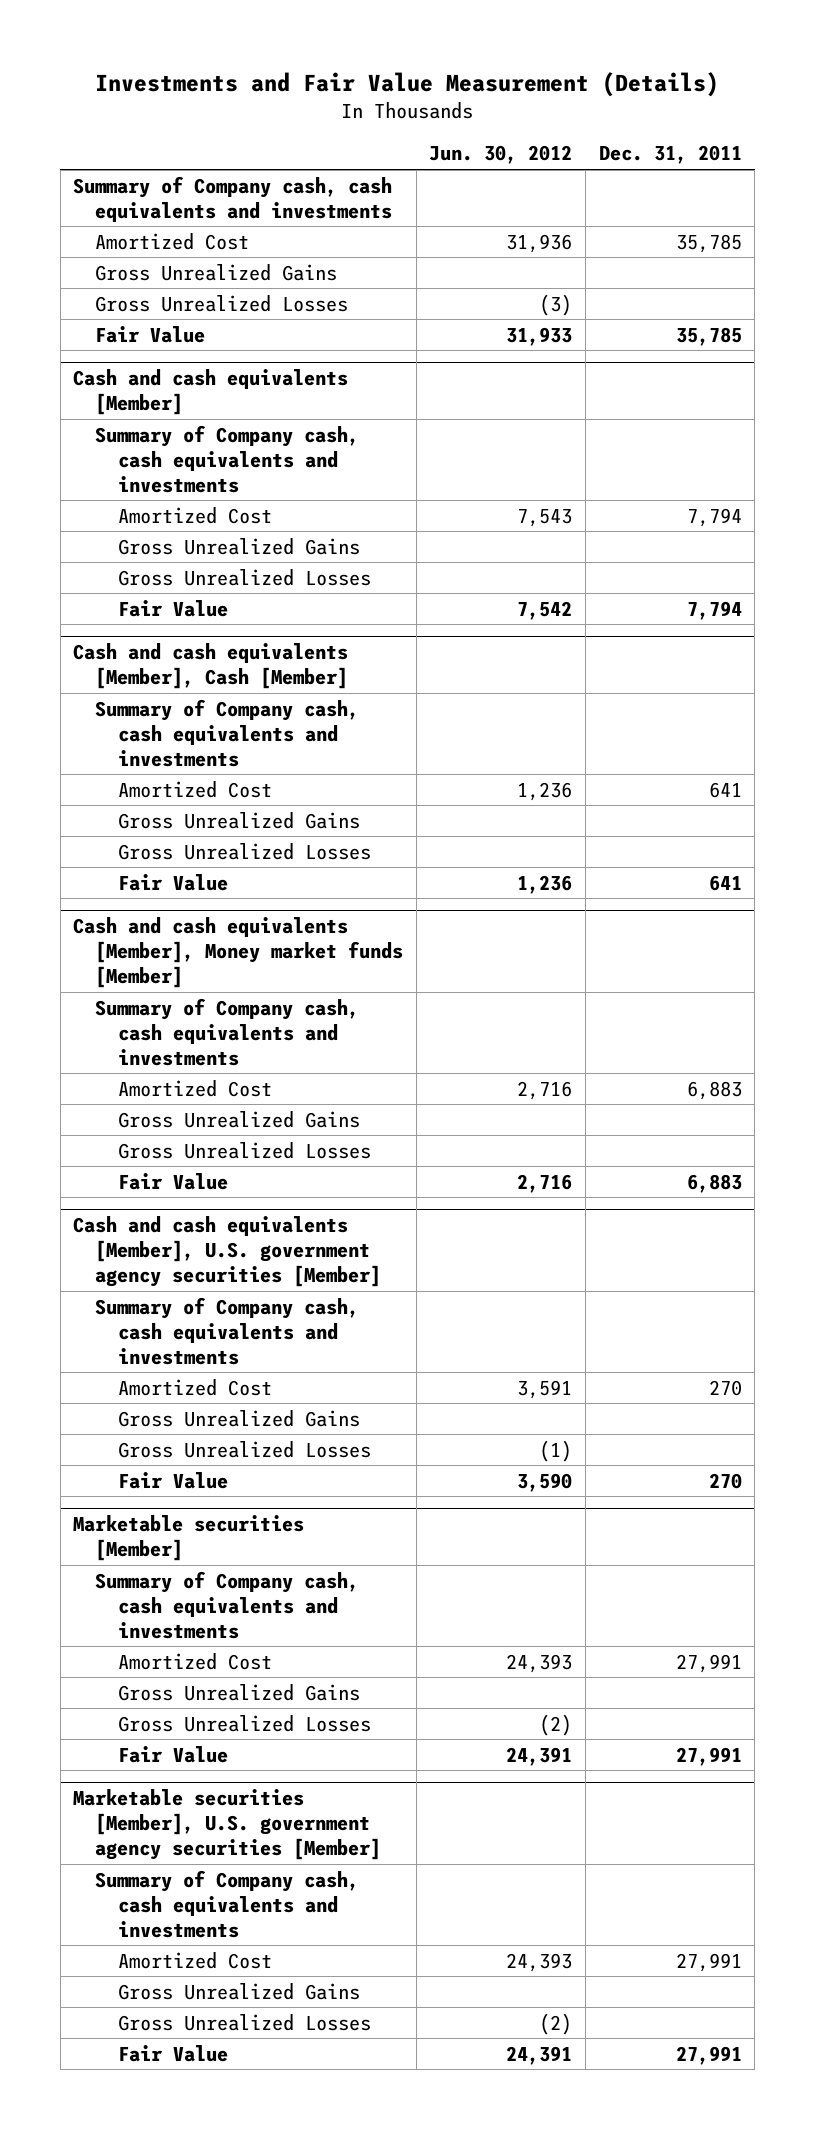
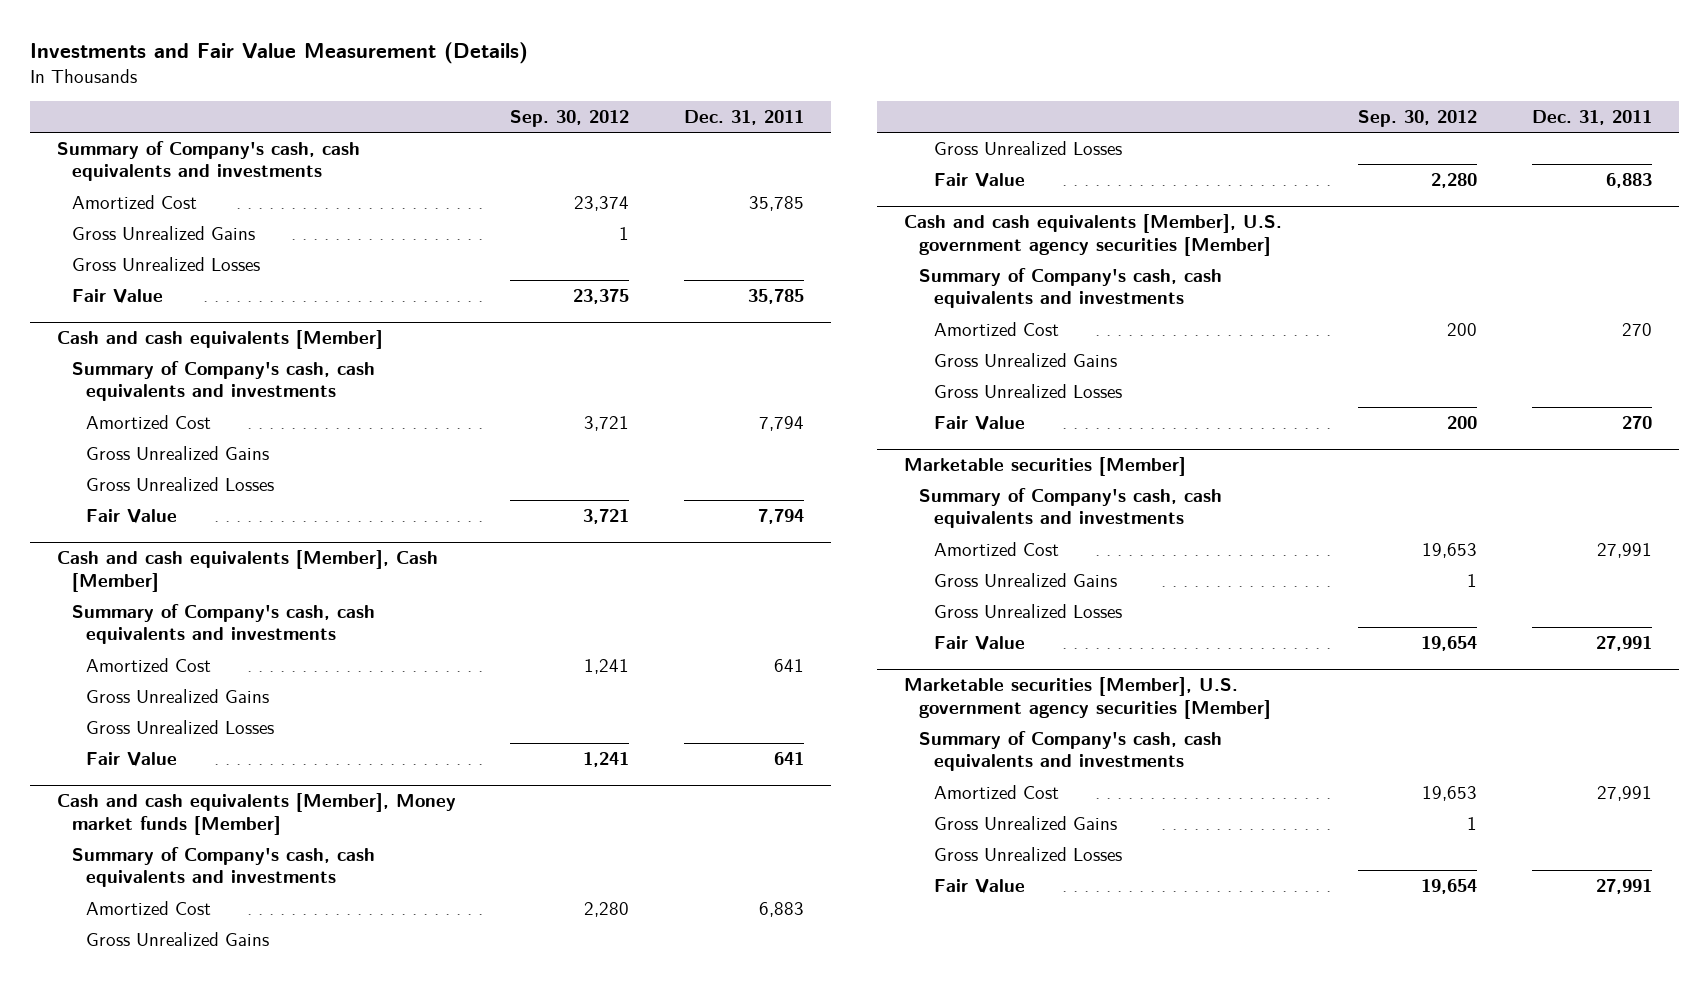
[429,145,573,165] Jun. 30, 2012 -> none
none -> [510,110,630,128] Sep. 30, 2012
[73,175,393,222] Summary of Company cash, cash equivalents and investments -> [56,140,360,182] Summary of Company's cash, cash equivalents and investments
[95,424,360,493] Summary of Company cash, cash equivalents and investments -> [71,360,375,402] Summary of Company's cash, cash equivalents and investments
[95,698,360,767] Summary of Company cash, cash equivalents and investments -> [71,603,375,645] Summary of Company's cash, cash equivalents and investments
[95,997,360,1066] Summary of Company cash, cash equivalents and investments -> [71,846,375,888] Summary of Company's cash, cash equivalents and investments
[95,1296,360,1365] Summary of Company cash, cash equivalents and investments -> [919,267,1223,309] Summary of Company's cash, cash equivalents and investments
[95,1570,360,1639] Summary of Company cash, cash equivalents and investments -> [919,487,1223,529] Summary of Company's cash, cash equivalents and investments
[95,1869,360,1938] Summary of Company cash, cash equivalents and investments -> [919,730,1223,772] Summary of Company's cash, cash equivalents and investments

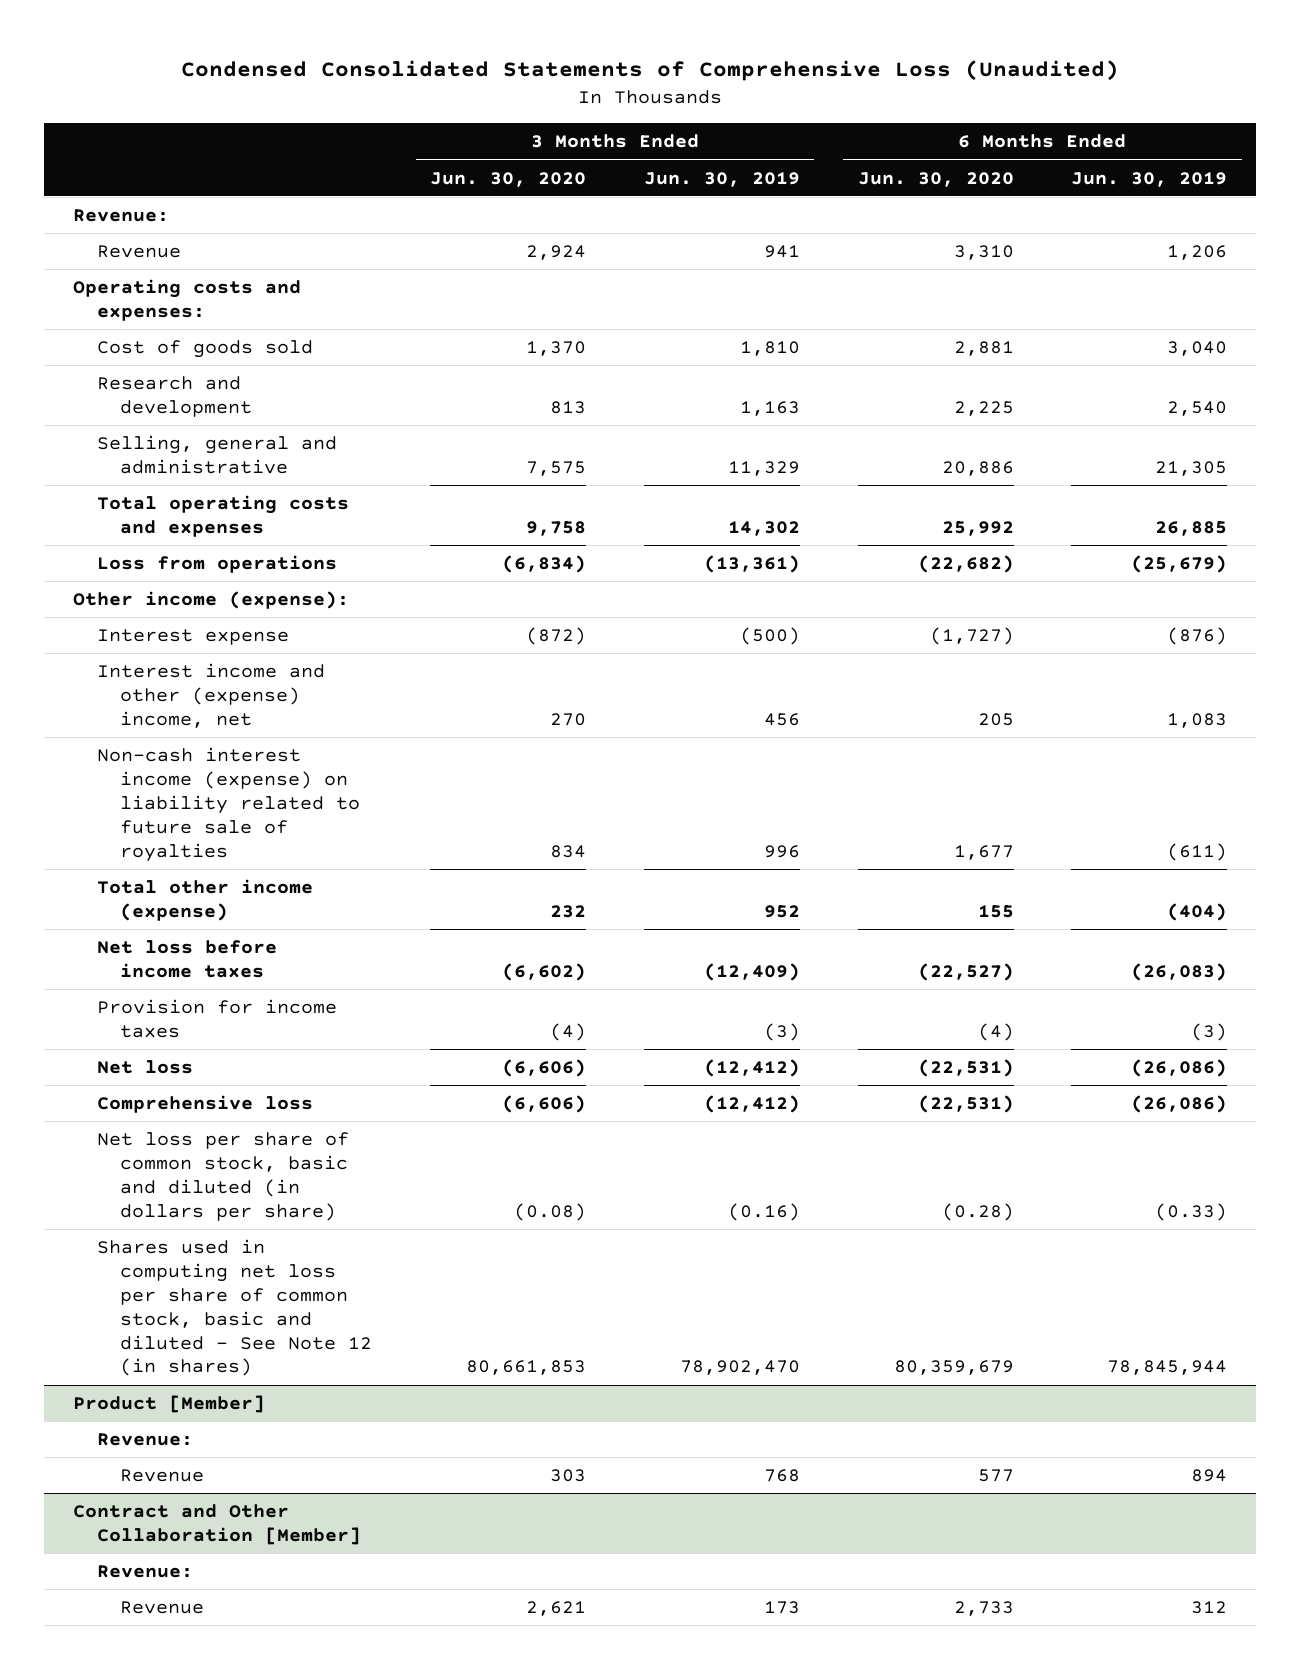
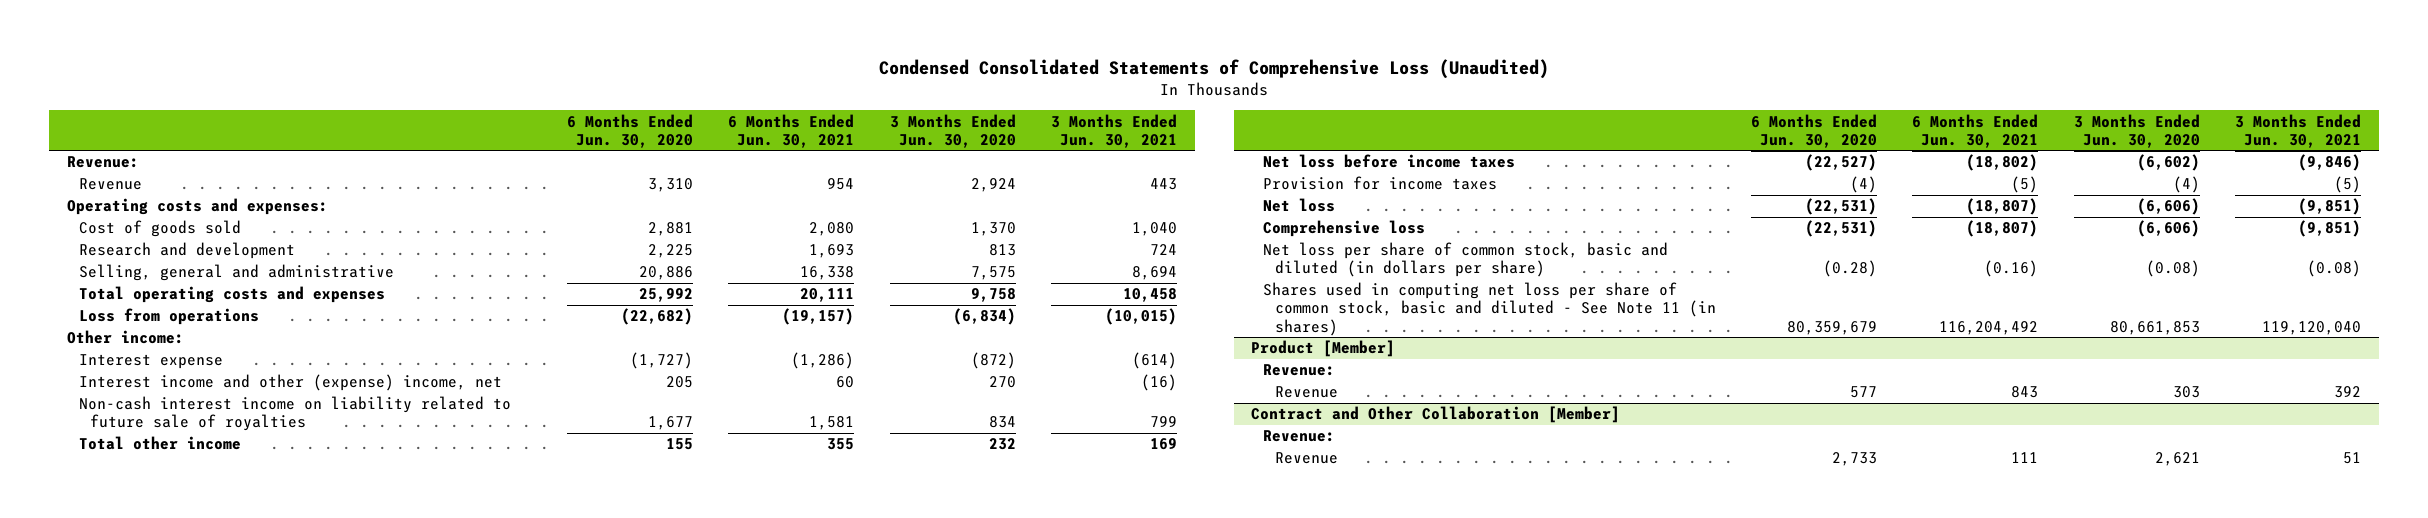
[643,171,800,187] Jun. 30, 2019 -> none
[1071,171,1228,187] Jun. 30, 2019 -> none
none -> [728,113,855,148] 6 Months Ended Jun. 30, 2021
none -> [1050,113,1177,148] 3 Months Ended Jun. 30, 2021
[73,591,350,610] Other income (expense): -> [67,330,185,345] Other income:
[96,747,361,862] Non-cash interest income (expense) on liability related to future sale of royalties -> [78,396,511,432] Non-cash interest income on liability related to future sale of royalties
[96,879,313,922] Total other income (expense) -> [78,436,241,451] Total other income
[96,1239,373,1377] Shares used in computing net loss per share of common stock, basic and diluted - See Note 12 (in shares) -> [1263,282,1716,336] Shares used in computing net loss per share of common stock, basic and diluted - See Note 11 (in shares)

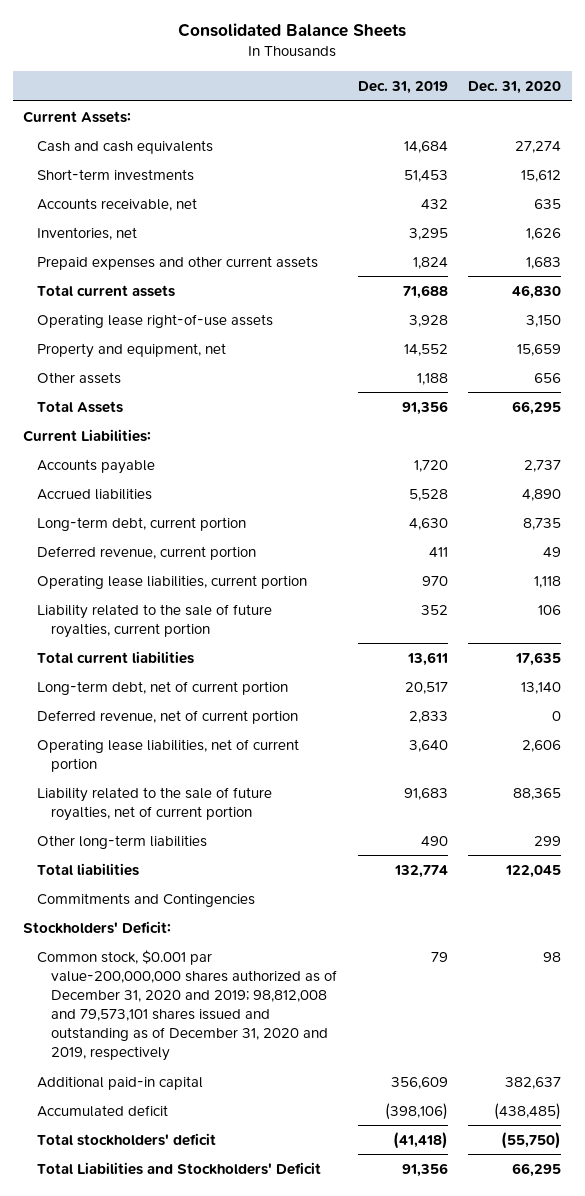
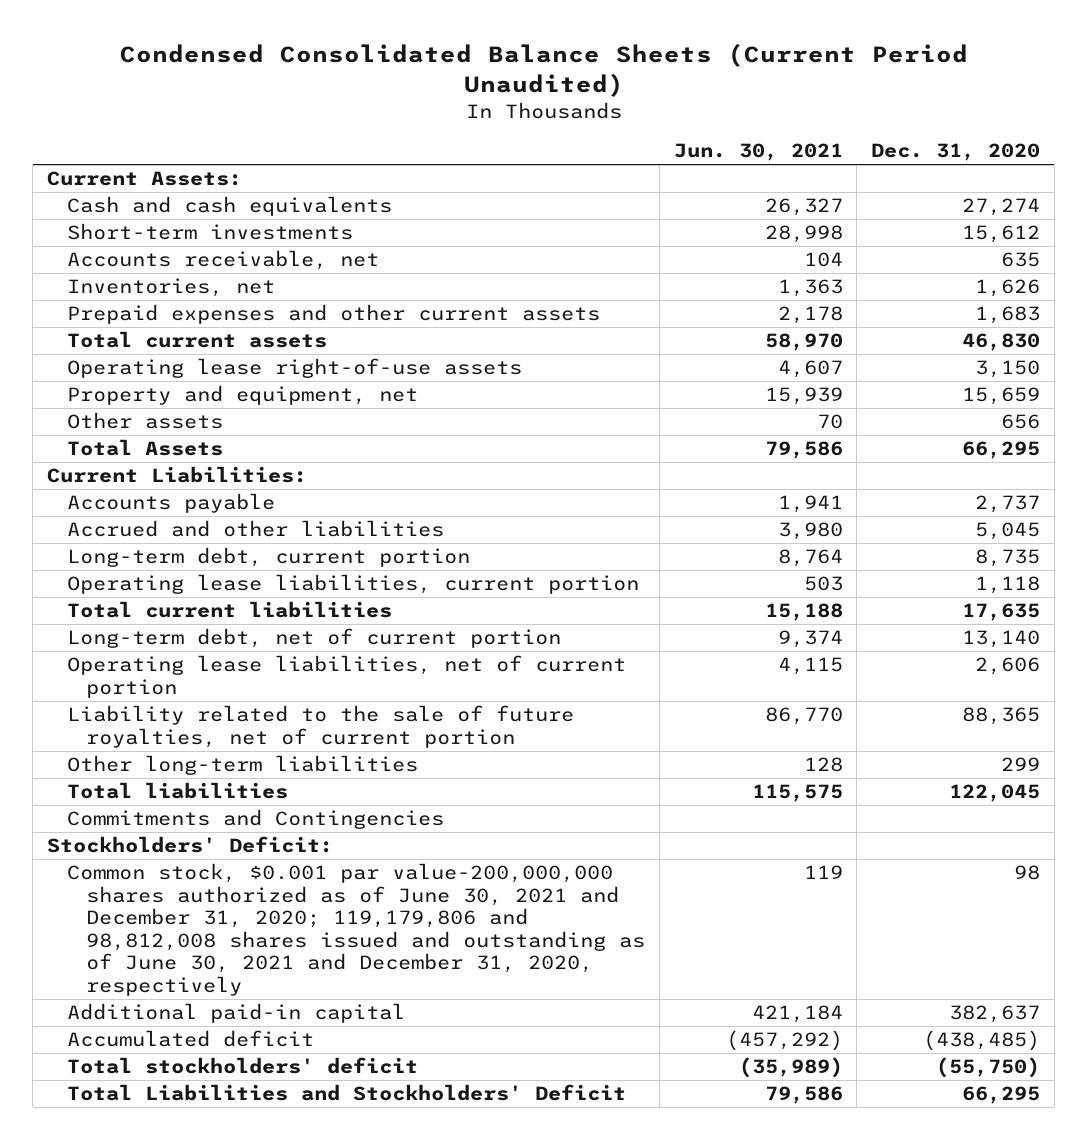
[178,23,407,38] Consolidated Balance Sheets -> [119,43,968,98] Condensed Consolidated Balance Sheets (Current Period Unaudited)
[357,81,448,95] Dec. 31, 2019 -> none
none -> [673,143,843,162] Jun. 30, 2021
[37,487,153,500] Accrued liabilities -> [66,520,444,538] Accrued and other liabilities
[522,488,562,501] 4,890 -> [974,522,1040,541] 5,045
[37,545,257,560] Deferred revenue, current portion -> none
[37,603,273,638] Liability related to the sale of future royalties, current portion -> none
[37,709,299,724] Deferred revenue, net of current portion -> none
[37,949,338,1062] Common stock, $0.001 par value-200,000,000 shares authorized as of December 31, 2020 and 2019; 98,812,008 and 79,573,101 shares issued and outstanding as of December 31, 2020 and 2019, respectively -> [66,863,646,996] Common stock, $0.001 par value-200,000,000 shares authorized as of June 30, 2021 and December 31, 2020; 119,179,806 and 98,812,008 shares issued and outstanding as of June 30, 2021 and December 31, 2020, respectively

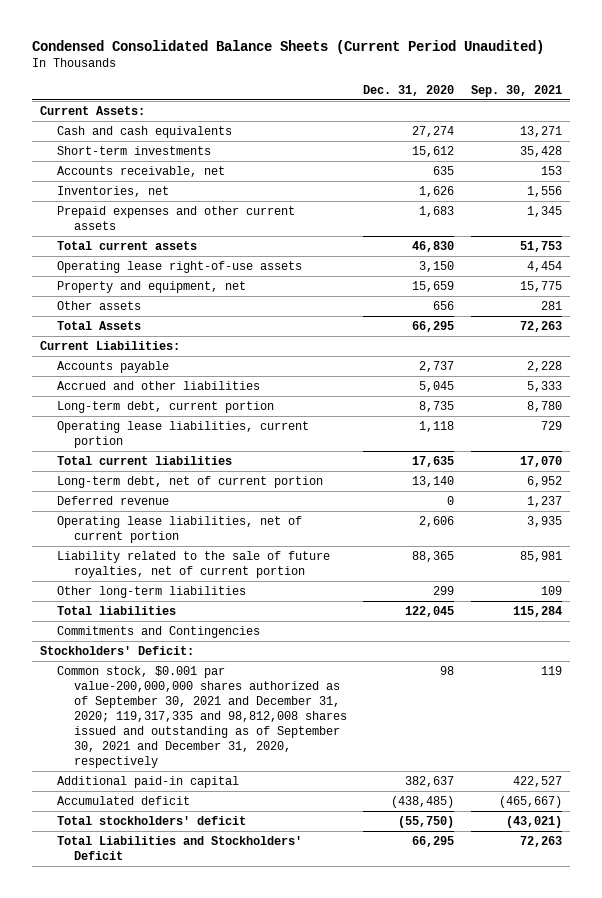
[673,143,843,162] Jun. 30, 2021 -> none
none -> [470,84,562,97] Sep. 30, 2021
none -> [57,496,170,506] Deferred revenue
[66,863,646,996] Common stock, $0.001 par value-200,000,000 shares authorized as of June 30, 2021 and December 31, 2020; 119,179,806 and 98,812,008 shares issued and outstanding as of June 30, 2021 and December 31, 2020, respectively -> [57,666,348,768] Common stock, $0.001 par value-200,000,000 shares authorized as of September 30, 2021 and December 31, 2020; 119,317,335 and 98,812,008 shares issued and outstanding as of September 30, 2021 and December 31, 2020, respectively

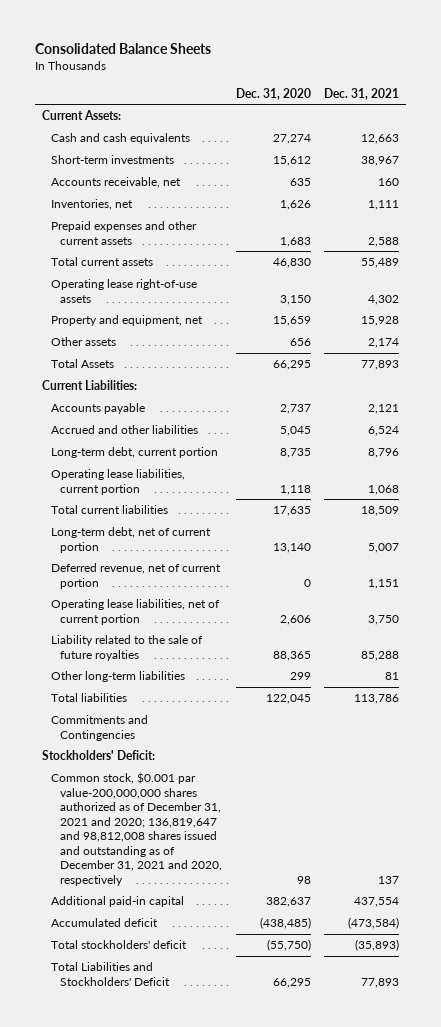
[31,39,544,54] Condensed Consolidated Balance Sheets (Current Period Unaudited) -> [34,42,211,54] Consolidated Balance Sheets
[470,84,562,97] Sep. 30, 2021 -> none
none -> [324,87,400,100] Dec. 31, 2021
[57,496,170,506] Deferred revenue -> [50,563,221,589] Deferred revenue, net of current portion
[57,551,331,579] Liability related to the sale of future royalties, net of current portion -> [50,635,203,661] Liability related to the sale of future royalties
[57,666,348,768] Common stock, $0.001 par value-200,000,000 shares authorized as of September 30, 2021 and December 31, 2020; 119,317,335 and 98,812,008 shares issued and outstanding as of September 30, 2021 and December 31, 2020, respectively -> [50,772,223,887] Common stock, $0.001 par value-200,000,000 shares authorized as of December 31, 2021 and 2020; 136,819,647 and 98,812,008 shares issued and outstanding as of December 31, 2021 and 2020, respectively

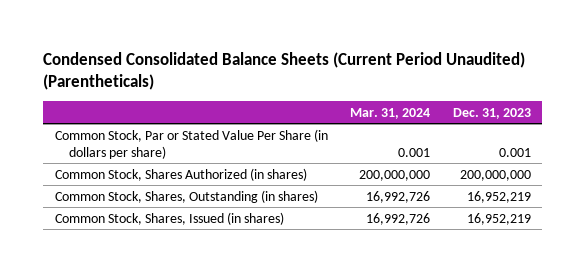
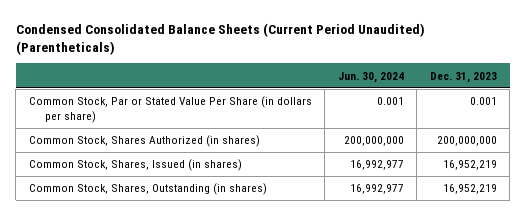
[350,107,431,119] Mar. 31, 2024 -> none
none -> [337,71,404,83] Jun. 30, 2024
[54,189,318,203] Common Stock, Shares, Outstanding (in shares) -> [28,183,267,196] Common Stock, Shares, Outstanding (in shares)

